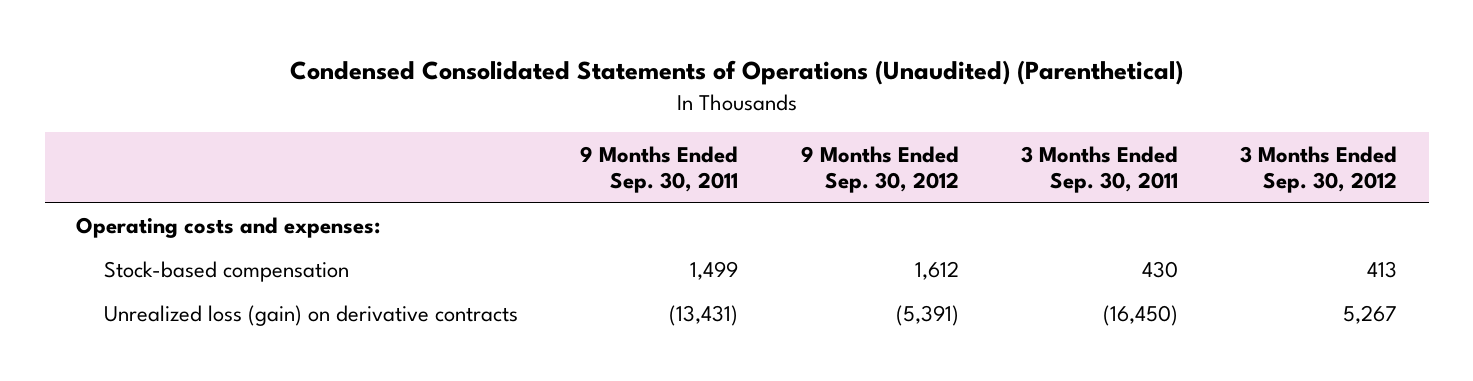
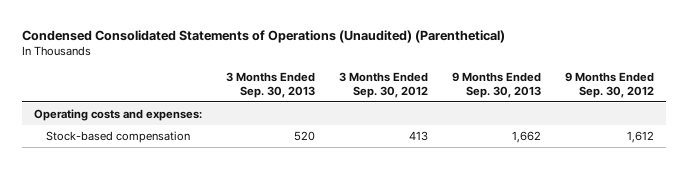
[580,145,739,193] 9 Months Ended Sep. 30, 2011 -> none
[1021,145,1179,193] 3 Months Ended Sep. 30, 2011 -> none
none -> [225,72,315,98] 3 Months Ended Sep. 30, 2013
none -> [451,72,541,98] 9 Months Ended Sep. 30, 2013
[103,305,518,327] Unrealized loss (gain) on derivative contracts -> none

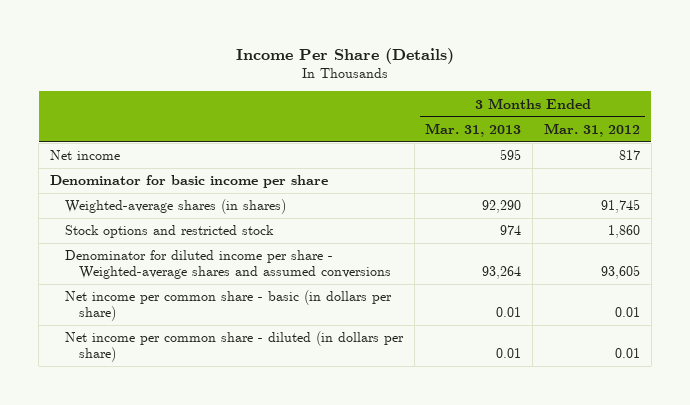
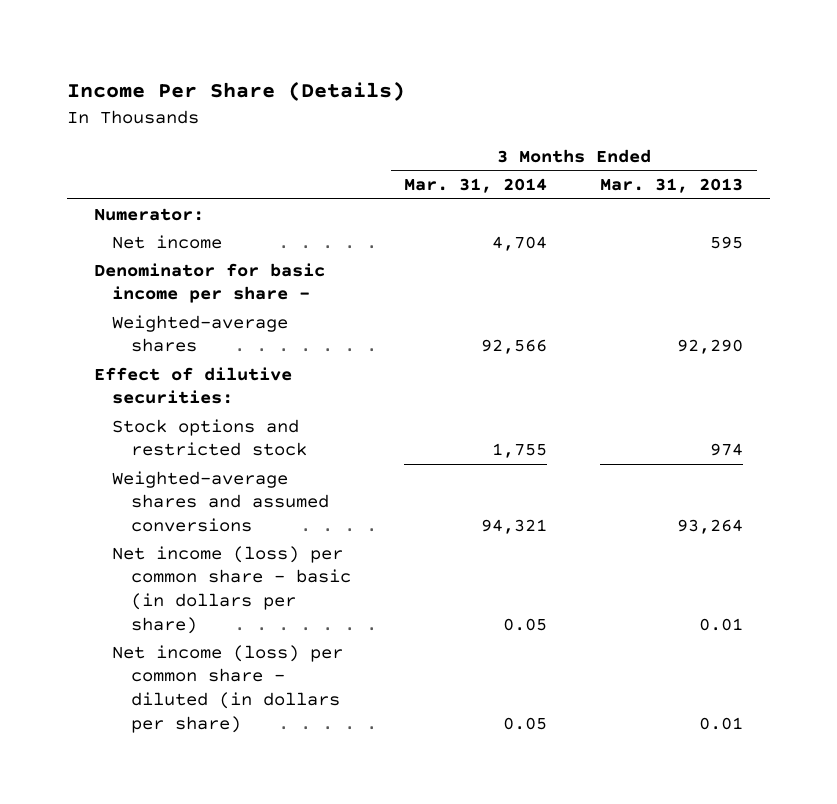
[543,122,640,137] Mar. 31, 2012 -> none
none -> [404,178,548,194] Mar. 31, 2014
none -> [93,207,204,221] Numerator:
[50,175,329,189] Denominator for basic income per share -> [93,262,325,304] Denominator for basic income per share -
[64,199,286,215] Weighted-average shares (in shares) -> [112,314,289,353] Weighted-average shares
none -> [93,366,292,405] Effect of dilutive securities:
[64,250,392,280] Denominator for diluted income per share - Weighted-average shares and assumed conversions -> [112,470,329,533] Weighted-average shares and assumed conversions
[64,290,392,322] Net income per common share - basic (in dollars per share) -> [112,545,351,634] Net income (loss) per common share - basic (in dollars per share)
[64,331,404,363] Net income per common share - diluted (in dollars per share) -> [112,644,344,733] Net income (loss) per common share - diluted (in dollars per share)

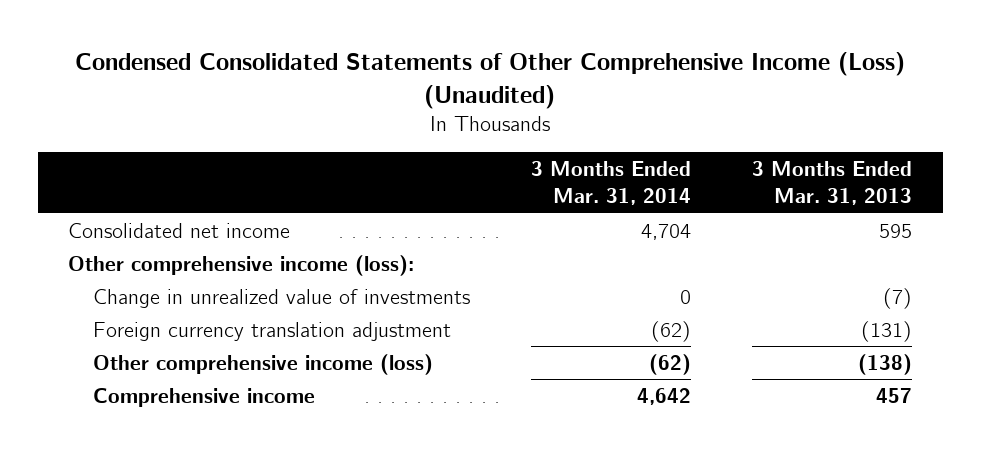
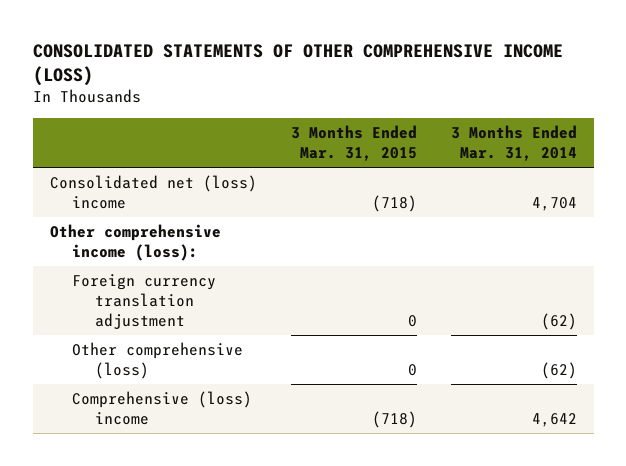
[75,52,906,109] Condensed Consolidated Statements of Other Comprehensive Income (Loss) (Unaudited) -> [32,43,563,87] CONSOLIDATED STATEMENTS OF OTHER COMPREHENSIVE INCOME (LOSS)
[752,161,913,206] 3 Months Ended Mar. 31, 2013 -> none
none -> [290,124,417,161] 3 Months Ended Mar. 31, 2015
[68,222,291,238] Consolidated net income -> [49,175,257,210] Consolidated net (loss) income
[92,288,470,308] Change in unrealized value of investments -> none
[92,353,433,375] Other comprehensive income (loss) -> [72,342,244,380] Other comprehensive (loss)
[92,387,315,407] Comprehensive income -> [72,391,253,426] Comprehensive (loss) income

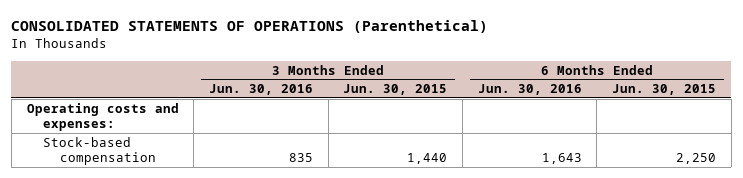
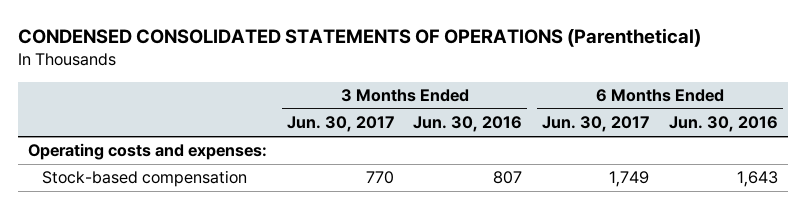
[11,19,489,33] CONSOLIDATED STATEMENTS OF OPERATIONS (Parenthetical) -> [17,28,701,48] CONDENSED CONSOLIDATED STATEMENTS OF OPERATIONS (Parenthetical)
[343,84,448,96] Jun. 30, 2015 -> none
[612,84,717,96] Jun. 30, 2015 -> none
none -> [286,116,394,133] Jun. 30, 2017
none -> [542,116,650,133] Jun. 30, 2017
[288,153,313,163] 835 -> [493,171,523,185] 807

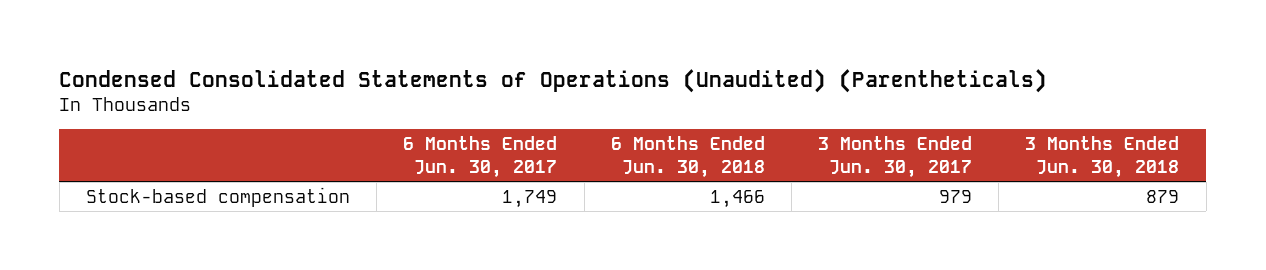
[17,28,701,48] CONDENSED CONSOLIDATED STATEMENTS OF OPERATIONS (Parenthetical) -> [59,69,1048,94] Condensed Consolidated Statements of Operations (Unaudited) (Parentheticals)
[413,116,523,133] Jun. 30, 2016 -> none
[669,116,779,133] Jun. 30, 2016 -> none
none -> [610,136,765,178] 6 Months Ended Jun. 30, 2018
none -> [1025,136,1180,178] 3 Months Ended Jun. 30, 2018
[27,143,267,161] Operating costs and expenses: -> none
[365,171,394,185] 770 -> [939,190,973,204] 979

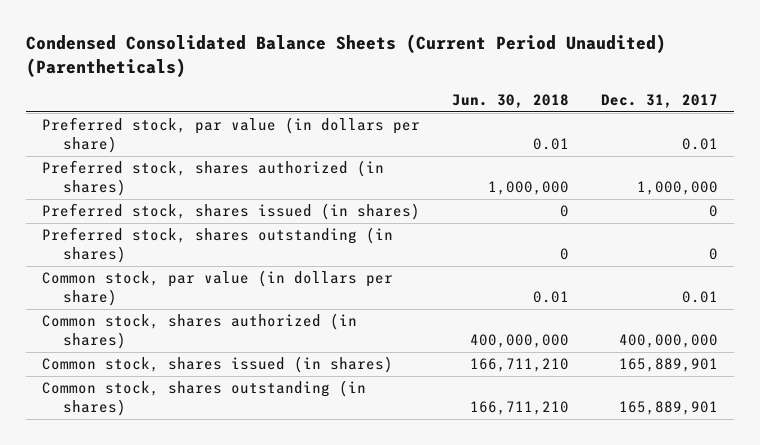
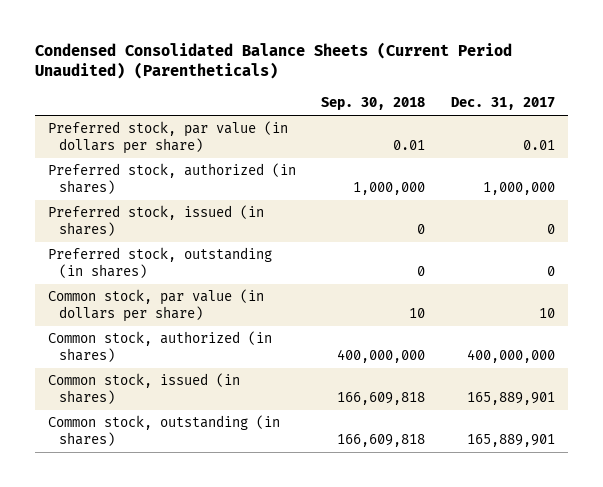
[451,94,569,109] Jun. 30, 2018 -> none
none -> [321,96,426,110] Sep. 30, 2018
[42,160,385,196] Preferred stock, shares authorized (in shares) -> [47,163,296,195] Preferred stock, authorized (in shares)
[42,203,421,221] Preferred stock, shares issued (in shares) -> [47,205,264,237] Preferred stock, issued (in shares)
[42,227,394,263] Preferred stock, shares outstanding (in shares) -> [47,247,272,279] Preferred stock, outstanding (in shares)
[681,290,718,303] 0.01 -> [539,308,556,319] 10
[42,313,358,349] Common stock, shares authorized (in shares) -> [47,331,272,363] Common stock, authorized (in shares)
[42,356,394,374] Common stock, shares issued (in shares) -> [47,373,240,405] Common stock, issued (in shares)
[42,380,367,416] Common stock, shares outstanding (in shares) -> [47,415,280,447] Common stock, outstanding (in shares)

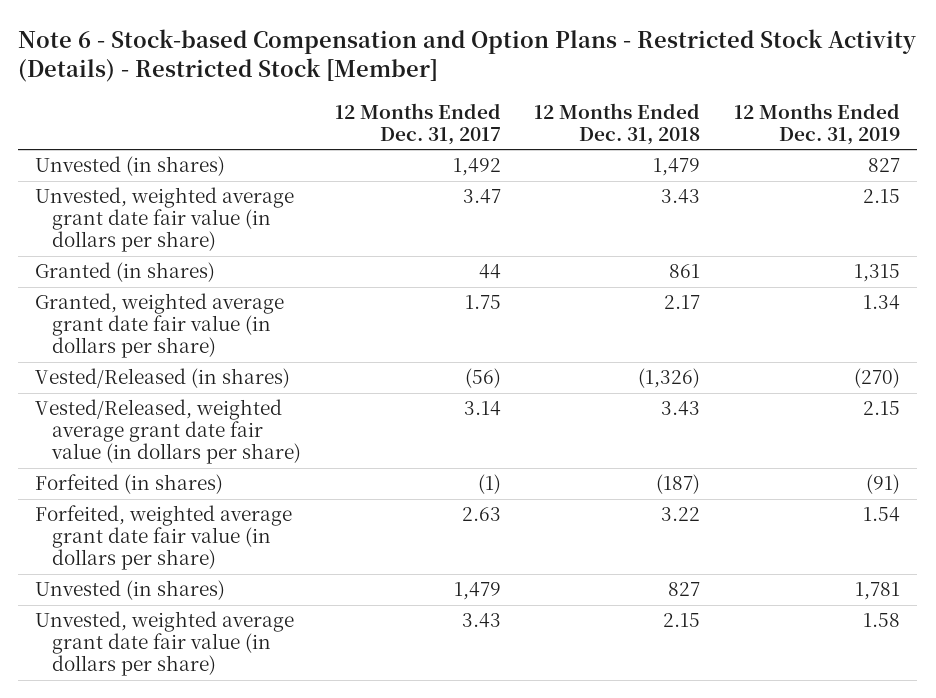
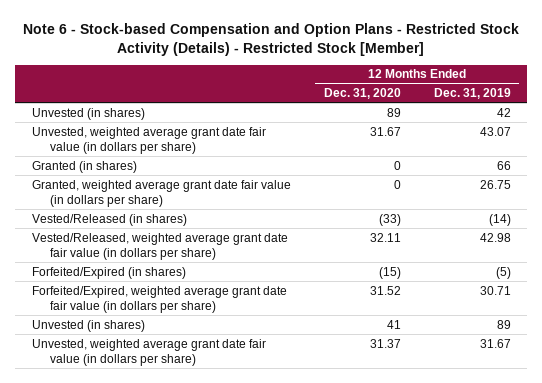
[334,102,501,145] 12 Months Ended Dec. 31, 2017 -> none
[534,102,701,145] 12 Months Ended Dec. 31, 2018 -> none
none -> [323,88,401,100] Dec. 31, 2020
[868,158,901,173] 827 -> [496,107,511,117] 42
[863,189,901,204] 2.15 -> [479,126,511,136] 43.07
[854,264,901,283] 1,315 -> [496,160,511,170] 66
[863,295,901,311] 1.34 -> [479,179,511,189] 26.75
[854,368,901,389] (270) -> [488,213,511,226] (14)
[863,401,901,416] 2.15 -> [479,232,511,242] 42.98
[35,474,224,495] Forfeited (in shares) -> [31,266,186,279] Forfeited/Expired (in shares)
[866,474,901,495] (91) -> [495,266,511,279] (5)
[35,505,293,571] Forfeited, weighted average grant date fair value (in dollars per share) -> [31,285,287,313] Forfeited/Expired, weighted average grant date fair value (in dollars per share)
[863,507,901,523] 1.54 -> [479,285,511,295] 30.71
[855,582,901,601] 1,781 -> [496,319,511,329] 89
[863,613,901,628] 1.58 -> [479,338,511,348] 31.67

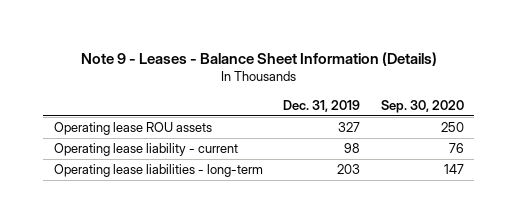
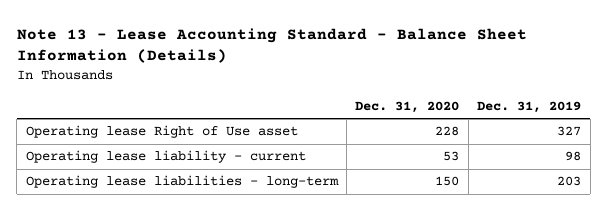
[80,51,437,66] Note 9 - Leases - Balance Sheet Information (Details) -> [16,27,527,64] Note 13 - Lease Accounting Standard - Balance Sheet Information (Details)
[380,99,464,113] Sep. 30, 2020 -> none
none -> [355,100,460,113] Dec. 31, 2020
[53,122,212,136] Operating lease ROU assets -> [25,125,298,139] Operating lease Right of Use asset

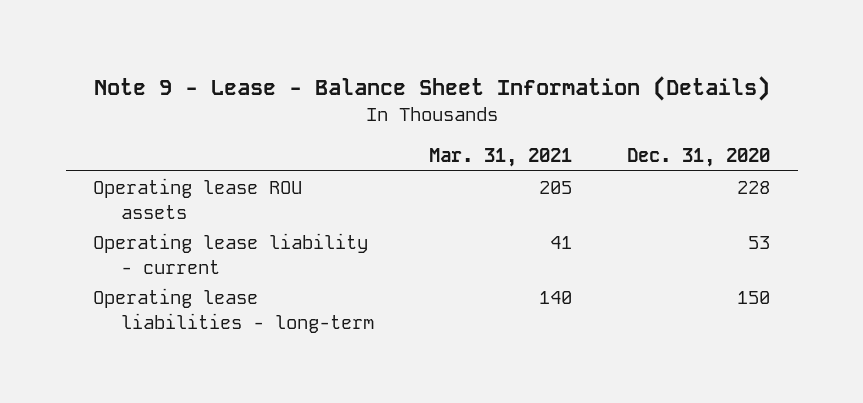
[16,27,527,64] Note 13 - Lease Accounting Standard - Balance Sheet Information (Details) -> [93,76,770,102] Note 9 - Lease - Balance Sheet Information (Details)
[477,100,582,113] Dec. 31, 2019 -> none
none -> [428,148,572,168] Mar. 31, 2021
[25,125,298,139] Operating lease Right of Use asset -> [93,177,303,219] Operating lease ROU assets

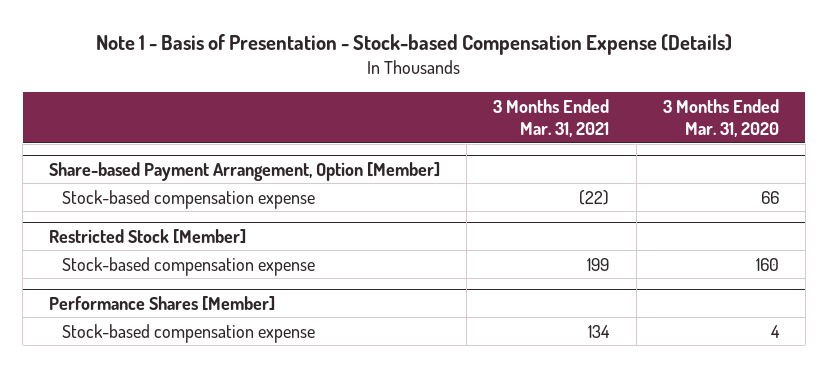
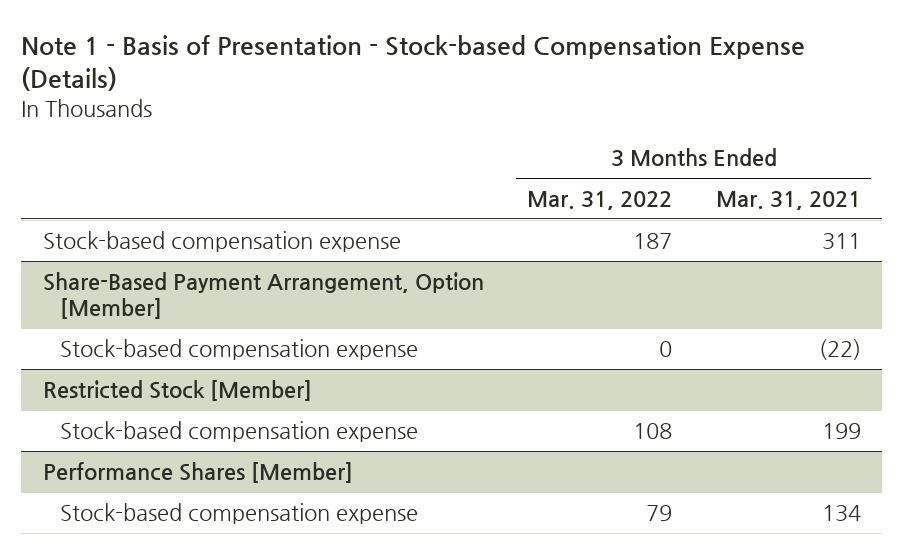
[662,99,779,138] 3 Months Ended Mar. 31, 2020 -> none
none -> [527,190,673,210] Mar. 31, 2022
none -> [42,230,401,252] Stock-based compensation expense
[49,161,441,181] Share-based Payment Arrangement, Option [Member] -> [42,271,484,319] Share-Based Payment Arrangement, Option [Member]

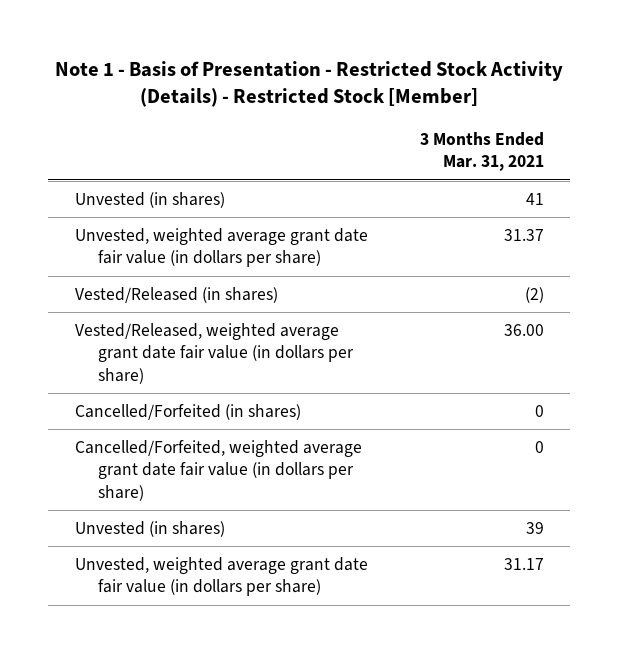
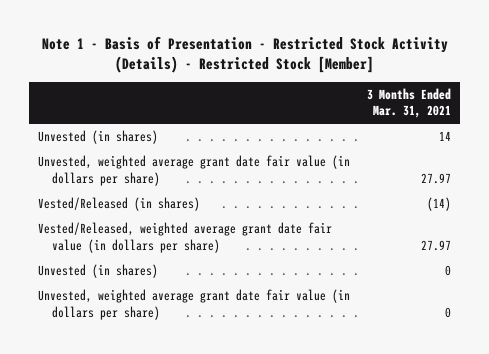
[74,404,301,421] Cancelled/Forfeited (in shares) -> none
[74,440,362,501] Cancelled/Forfeited, weighted average grant date fair value (in dollars per share) -> none
[525,193,544,206] 41 -> [439,131,452,142] 14
[503,229,544,242] 31.37 -> [421,172,452,184] 27.97
[524,287,544,304] (2) -> [427,197,452,212] (14)
[503,324,544,337] 36.00 -> [421,239,452,251] 27.97
[525,522,544,535] 39 -> [445,265,452,277] 0
[503,558,544,571] 31.17 -> [445,306,452,318] 0

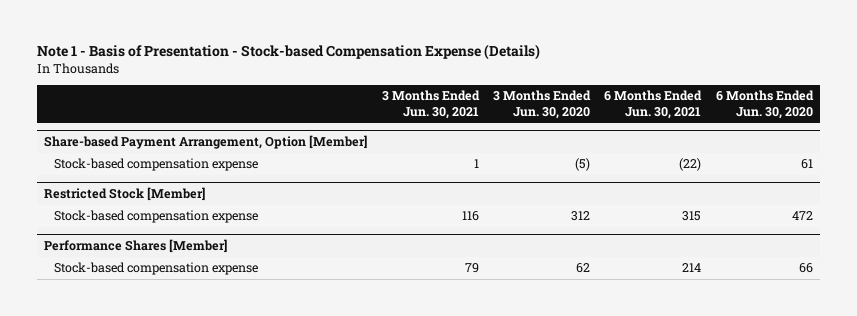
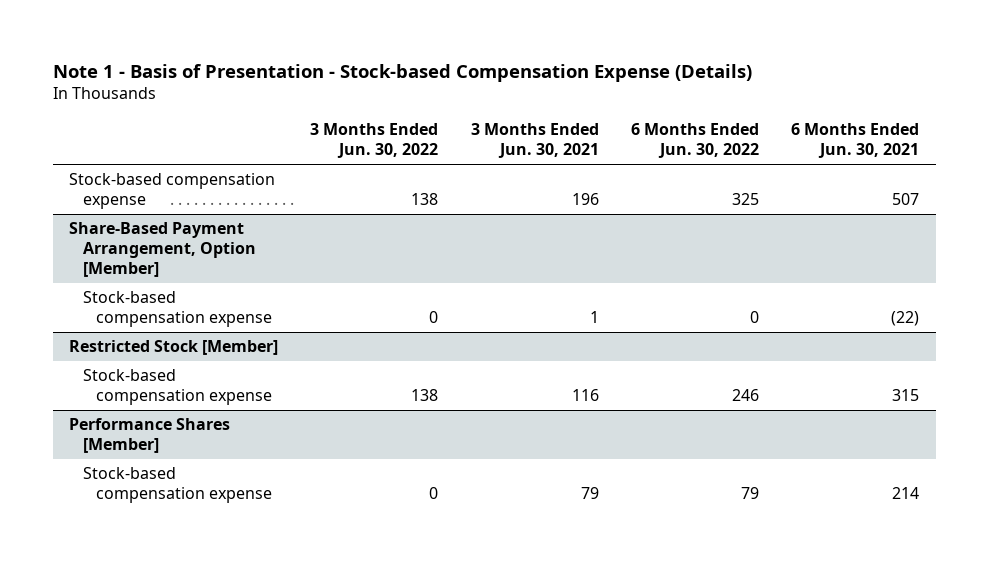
[492,90,591,119] 3 Months Ended Jun. 30, 2020 -> none
[715,90,814,119] 6 Months Ended Jun. 30, 2020 -> none
none -> [310,123,439,159] 3 Months Ended Jun. 30, 2022
none -> [631,123,760,159] 6 Months Ended Jun. 30, 2022
none -> [69,173,276,210] Stock-based compensation expense
[44,135,368,150] Share-based Payment Arrangement, Option [Member] -> [69,222,256,277] Share-Based Payment Arrangement, Option [Member]

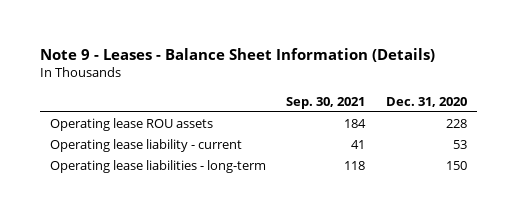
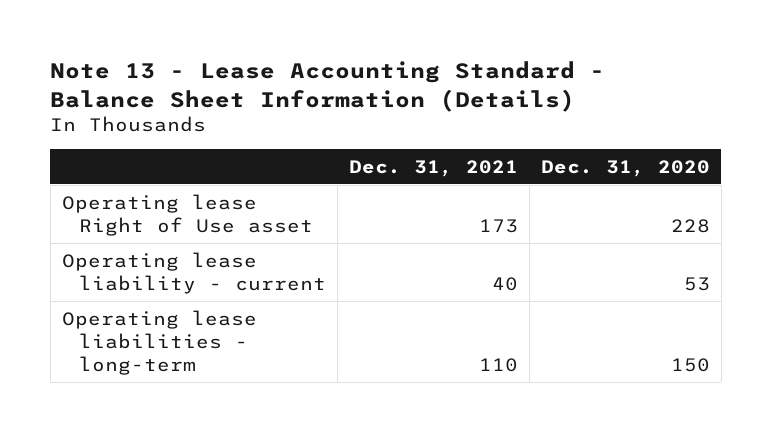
[39,47,435,62] Note 9 - Leases - Balance Sheet Information (Details) -> [50,61,606,112] Note 13 - Lease Accounting Standard - Balance Sheet Information (Details)
[286,96,366,109] Sep. 30, 2021 -> none
none -> [348,160,518,178] Dec. 31, 2021
[49,118,213,132] Operating lease ROU assets -> [61,193,313,236] Operating lease Right of Use asset

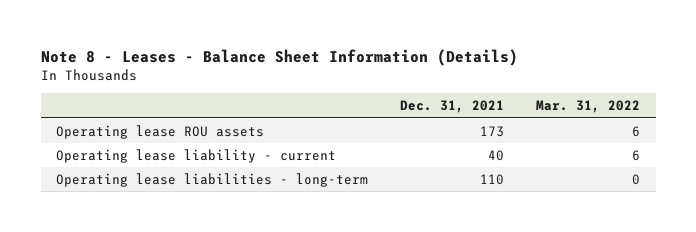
[50,61,606,112] Note 13 - Lease Accounting Standard - Balance Sheet Information (Details) -> [40,48,518,66] Note 8 - Leases - Balance Sheet Information (Details)
[540,160,710,178] Dec. 31, 2020 -> none
none -> [535,100,640,114] Mar. 31, 2022
[61,193,313,236] Operating lease Right of Use asset -> [56,124,265,139] Operating lease ROU assets

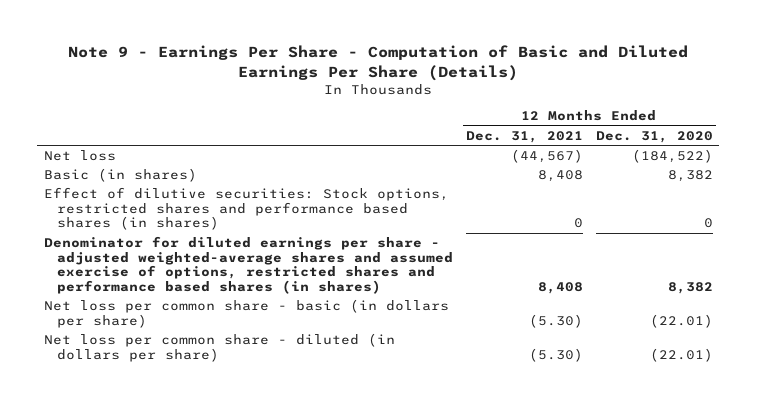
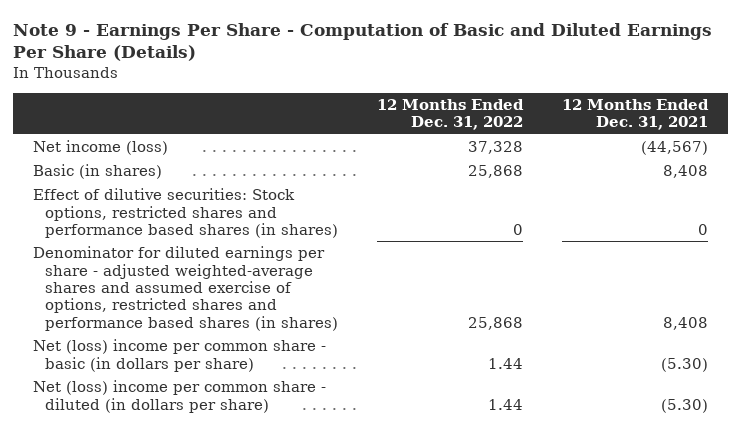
[595,130,713,143] Dec. 31, 2020 -> none
none -> [376,98,524,131] 12 Months Ended Dec. 31, 2022
[43,150,116,162] Net loss -> [32,140,168,156] Net income (loss)
[43,299,449,328] Net loss per common share - basic (in dollars per share) -> [32,339,326,372] Net (loss) income per common share - basic (in dollars per share)
[43,333,395,362] Net loss per common share - diluted (in dollars per share) -> [32,380,326,413] Net (loss) income per common share - diluted (in dollars per share)

